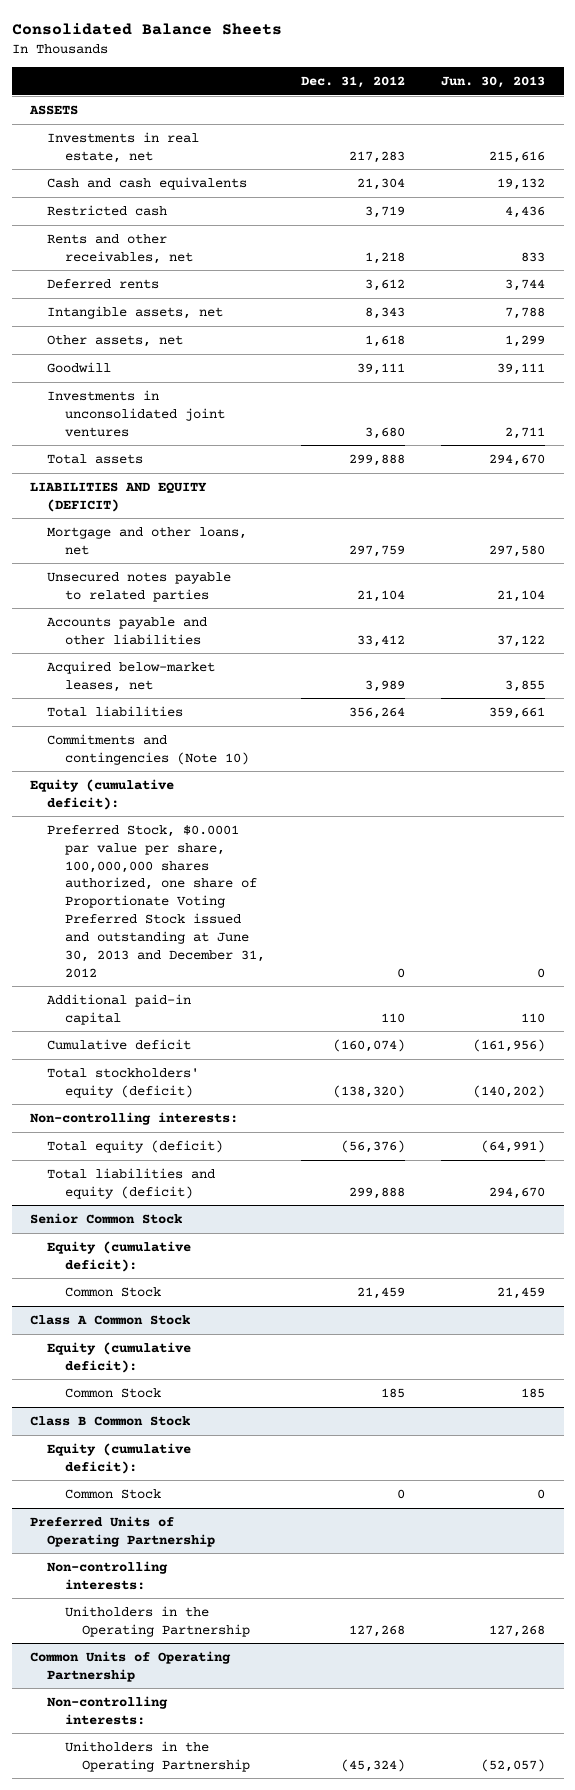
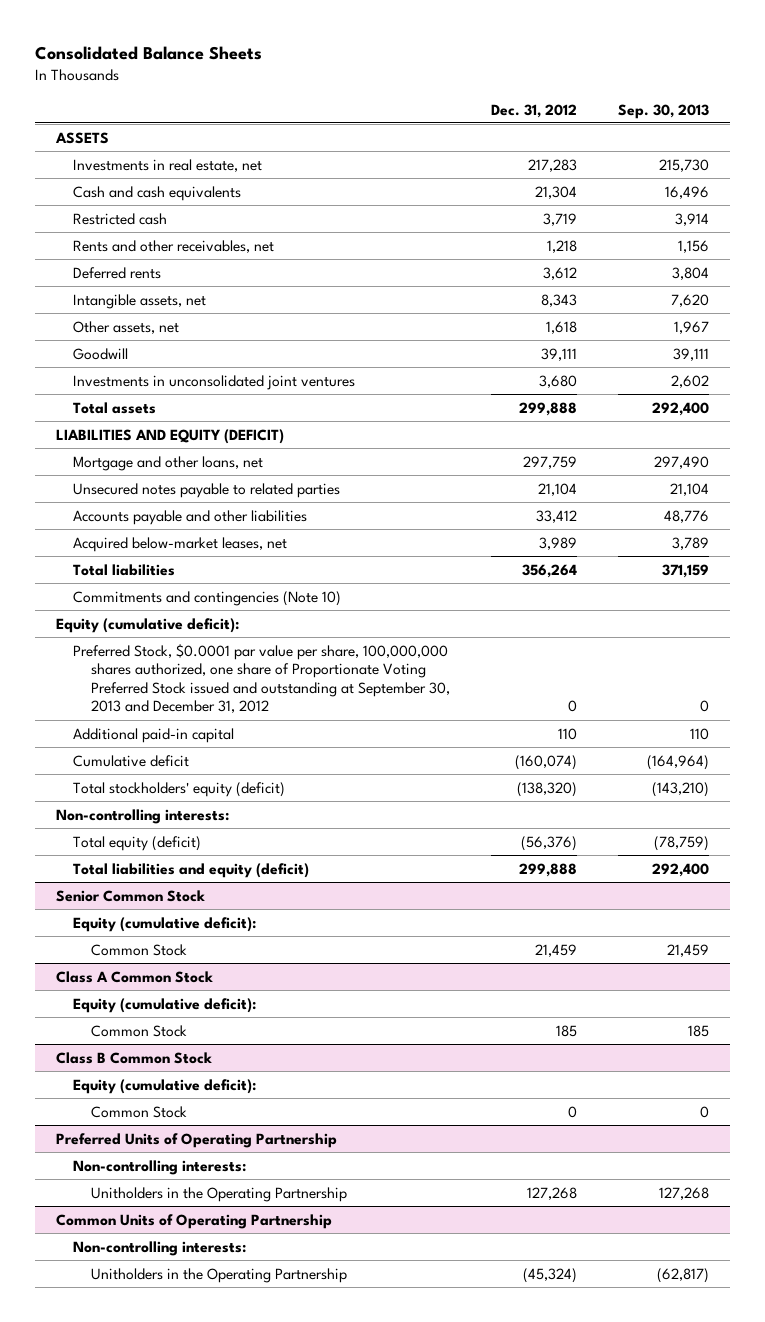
[441,75,546,88] Jun. 30, 2013 -> none
none -> [618,103,710,119] Sep. 30, 2013
[47,824,265,978] Preferred Stock, $0.0001 par value per share, 100,000,000 shares authorized, one share of Proportionate Voting Preferred Stock issued and outstanding at June 30, 2013 and December 31, 2012 -> [73,643,450,714] Preferred Stock, $0.0001 par value per share, 100,000,000 shares authorized, one share of Proportionate Voting Preferred Stock issued and outstanding at September 30, 2013 and December 31, 2012

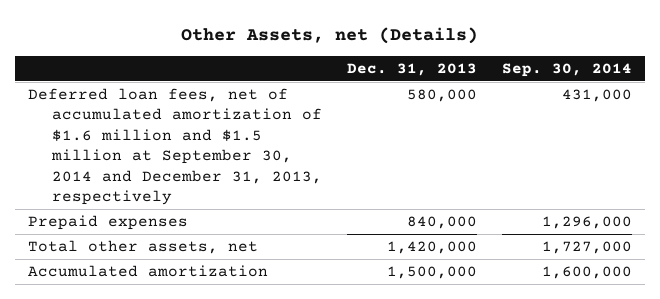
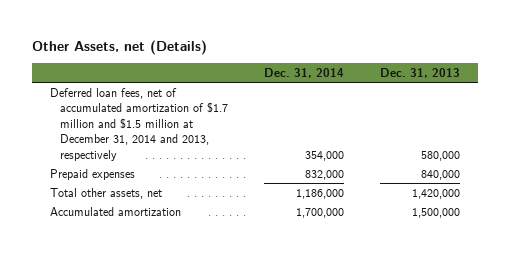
[502,63,633,78] Sep. 30, 2014 -> none
none -> [263,67,344,78] Dec. 31, 2014
[27,87,322,206] Deferred loan fees, net of accumulated amortization of $1.6 million and $1.5 million at September 30, 2014 and December 31, 2013, respectively -> [49,87,228,161] Deferred loan fees, net of accumulated amortization of $1.7 million and $1.5 million at December 31, 2014 and 2013, respectively

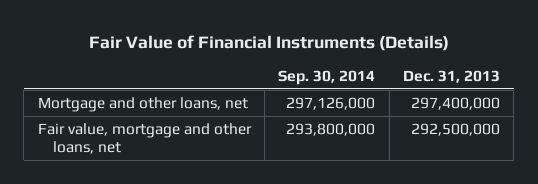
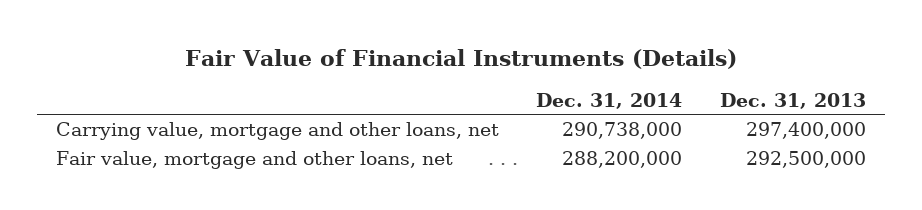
[278,69,376,85] Sep. 30, 2014 -> none
none -> [536,92,683,109] Dec. 31, 2014
[37,96,248,112] Mortgage and other loans, net -> [55,122,499,141] Carrying value, mortgage and other loans, net

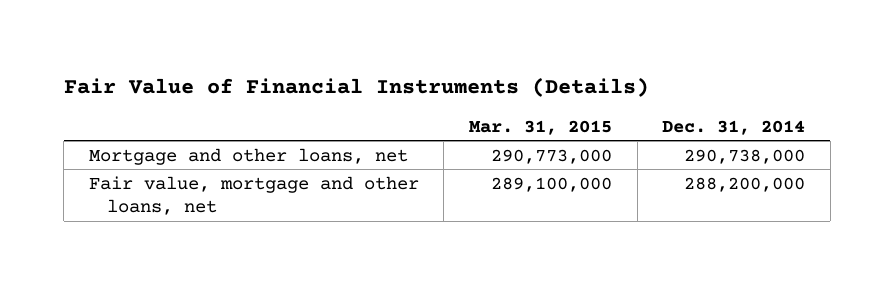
[720,92,867,109] Dec. 31, 2013 -> none
none -> [468,119,612,135] Mar. 31, 2015
[55,122,499,141] Carrying value, mortgage and other loans, net -> [88,147,408,165] Mortgage and other loans, net

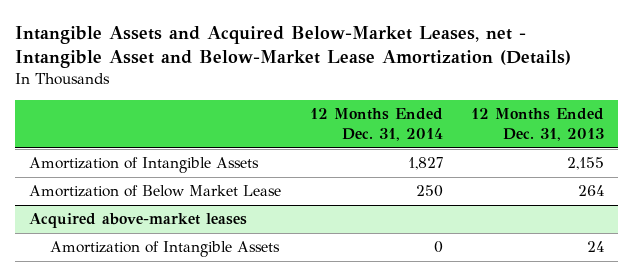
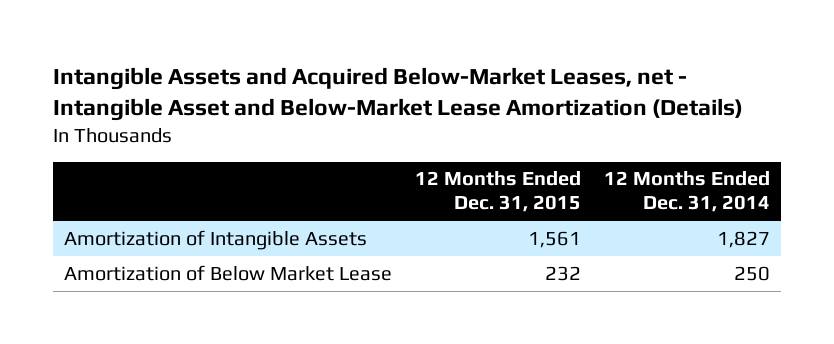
[471,108,605,141] 12 Months Ended Dec. 31, 2013 -> none
none -> [415,171,582,213] 12 Months Ended Dec. 31, 2015
[29,213,248,229] Acquired above-market leases -> none
[50,241,281,258] Amortization of Intangible Assets -> none

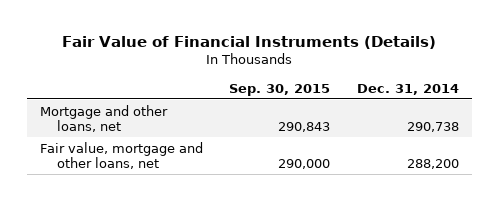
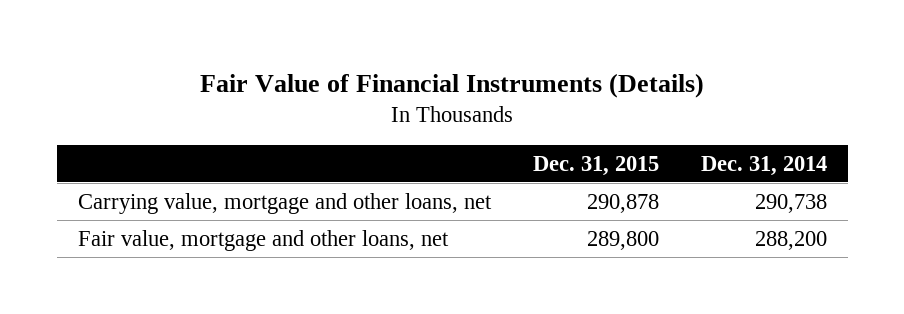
[229,83,331,96] Sep. 30, 2015 -> none
none -> [532,155,659,176] Dec. 31, 2015
[39,104,168,133] Mortgage and other loans, net -> [77,192,492,214] Carrying value, mortgage and other loans, net

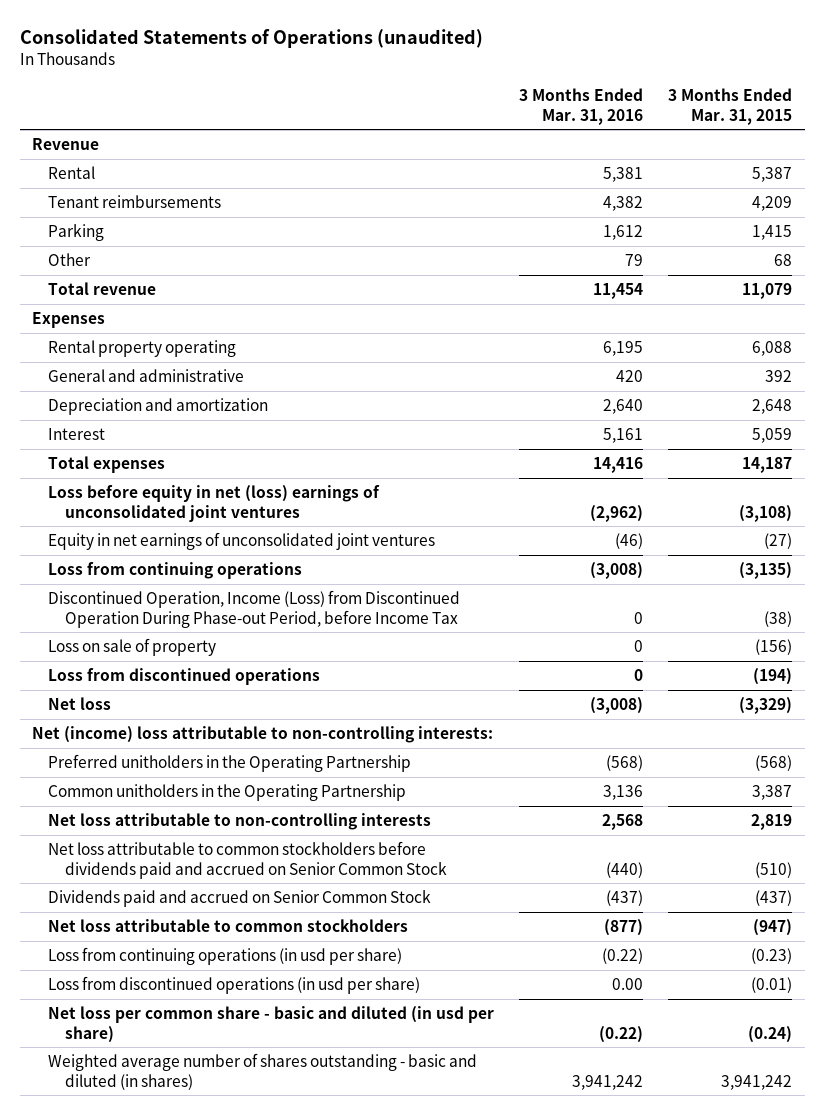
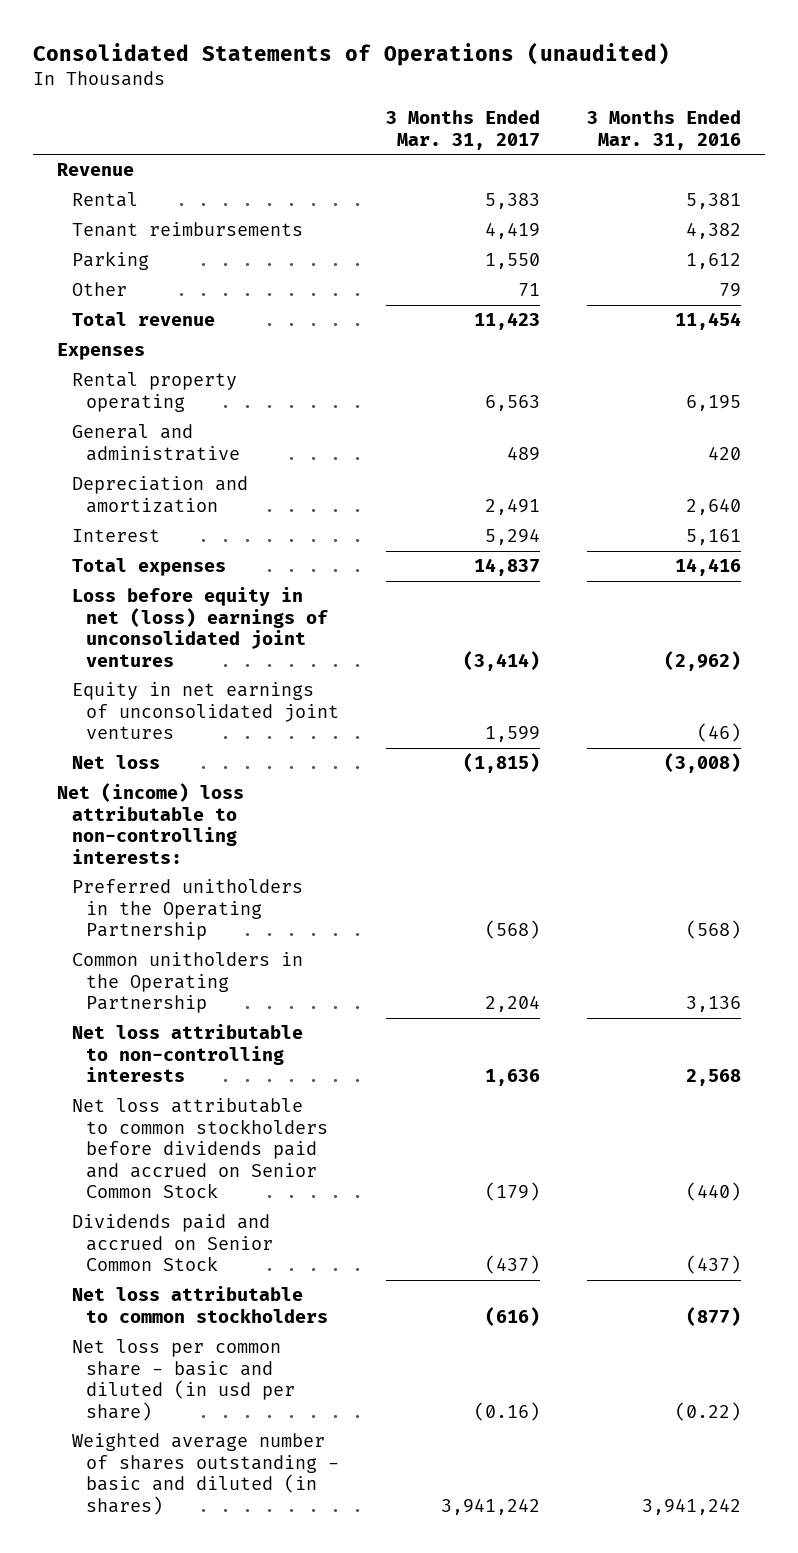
[668,87,793,125] 3 Months Ended Mar. 31, 2015 -> none
none -> [386,110,541,150] 3 Months Ended Mar. 31, 2017
[48,561,303,579] Loss from continuing operations -> none
[48,589,461,628] Discontinued Operation, Income (Loss) from Discontinued Operation During Phase-out Period, before Income Tax -> none
[48,637,217,656] Loss on sale of property -> none
[48,667,321,685] Loss from discontinued operations -> none
[48,946,403,965] Loss from continuing operations (in usd per share) -> none
[48,975,421,994] Loss from discontinued operations (in usd per share) -> none

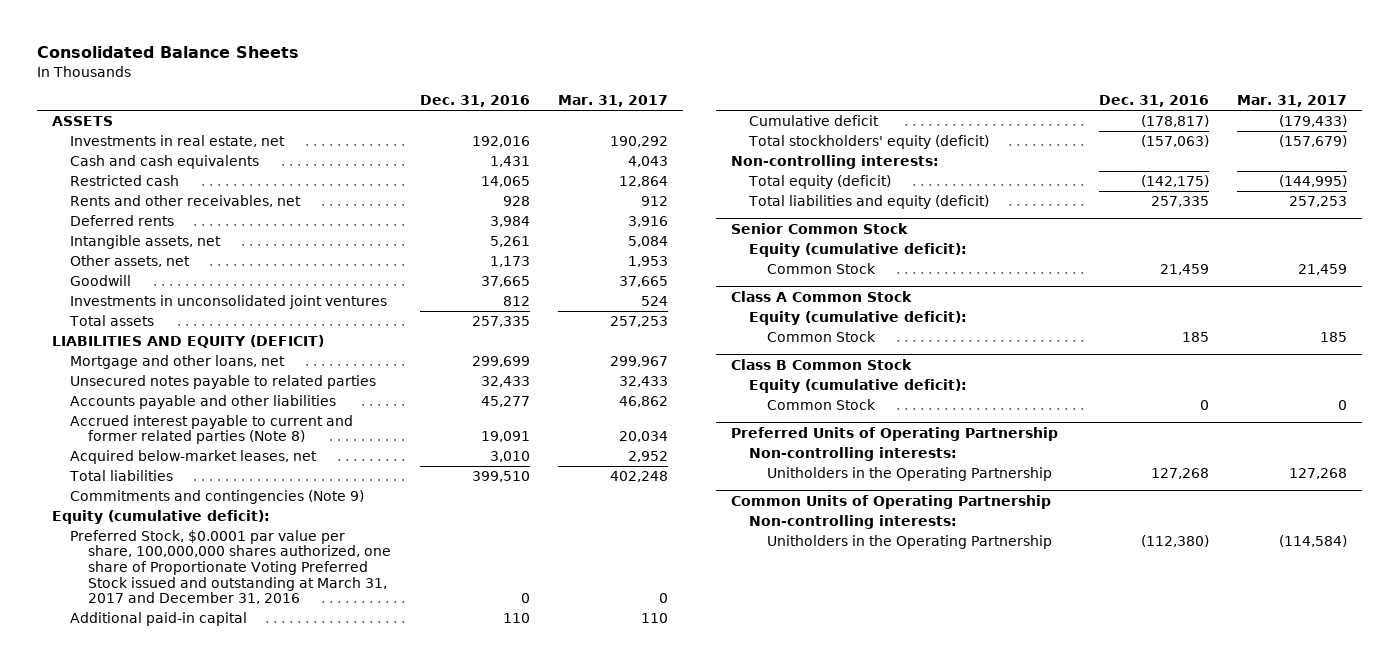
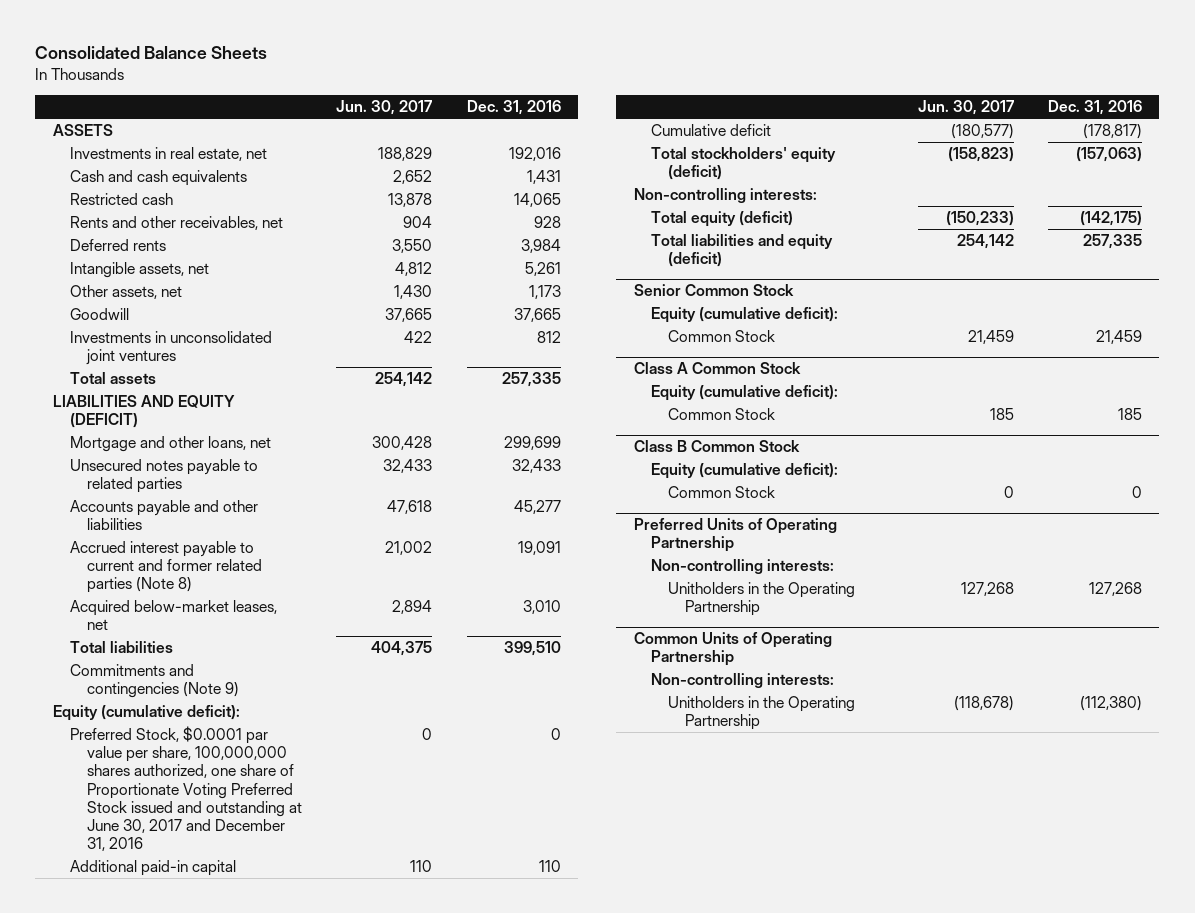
[558,95,669,108] Mar. 31, 2017 -> none
none -> [336,100,433,116] Jun. 30, 2017
[69,529,391,605] Preferred Stock, $0.0001 par value per share, 100,000,000 shares authorized, one share of Proportionate Voting Preferred Stock issued and outstanding at March 31, 2017 and December 31, 2016 -> [69,726,302,852] Preferred Stock, $0.0001 par value per share, 100,000,000 shares authorized, one share of Proportionate Voting Preferred Stock issued and outstanding at June 30, 2017 and December 31, 2016

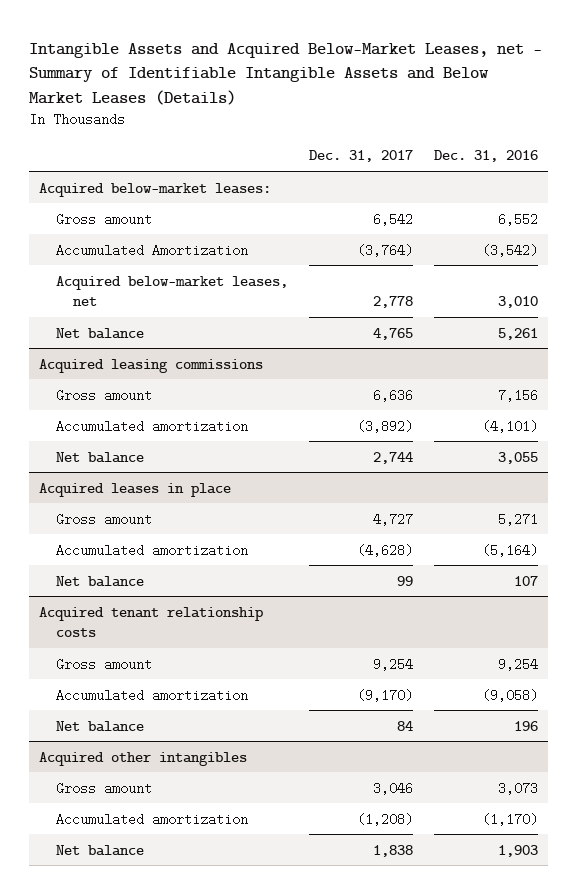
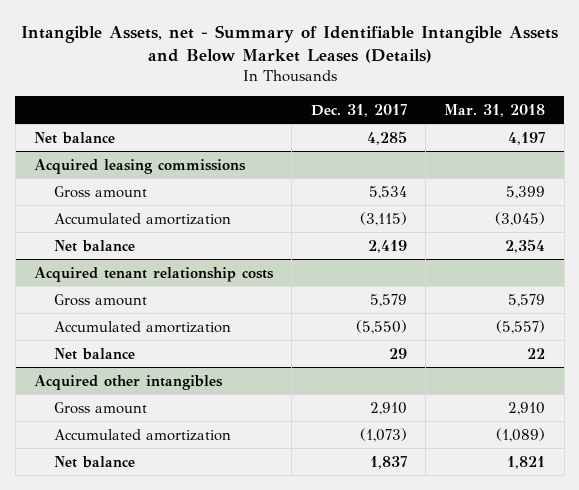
[29,42,543,105] Intangible Assets and Acquired Below-Market Leases, net - Summary of Identifiable Intangible Assets and Below Market Leases (Details) -> [20,25,558,64] Intangible Assets, net - Summary of Identifiable Intangible Assets and Below Market Leases (Details)
[433,150,538,163] Dec. 31, 2016 -> none
none -> [444,103,546,117] Mar. 31, 2018
[39,182,272,197] Acquired below-market leases: -> none
[56,212,153,226] Gross amount -> none
[56,243,249,257] Accumulated Amortization -> none
[56,275,289,306] Acquired below-market leases, net -> none
[372,327,413,340] 4,765 -> [366,130,407,145] 4,285
[39,482,232,497] Acquired leases in place -> none
[56,512,153,526] Gross amount -> none
[56,543,249,557] Accumulated amortization -> none
[56,575,145,587] Net balance -> none
[372,388,413,402] 6,636 -> [368,185,407,199] 5,534
[356,419,413,433] (3,892) -> [359,211,407,226] (3,115)
[372,451,413,464] 2,744 -> [367,239,407,253] 2,419
[372,657,413,671] 9,254 -> [369,293,407,307] 5,579
[356,688,413,702] (9,170) -> [355,319,407,334] (5,550)
[396,720,413,731] 84 -> [388,347,407,359] 29
[372,781,413,795] 3,046 -> [369,401,407,415] 2,910
[356,812,413,826] (1,208) -> [359,427,407,442] (1,073)
[372,844,413,857] 1,838 -> [369,455,407,469] 1,837

